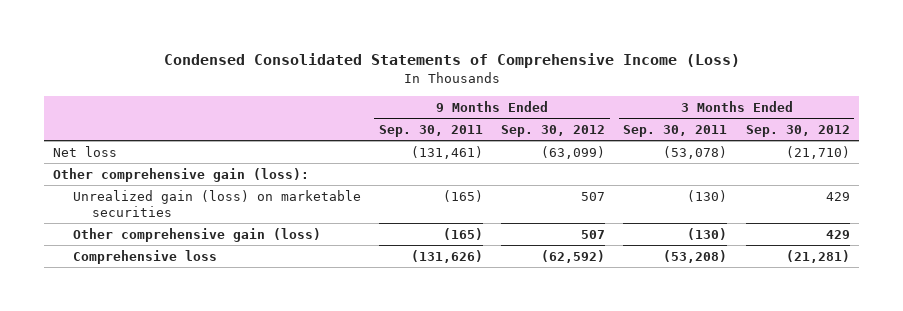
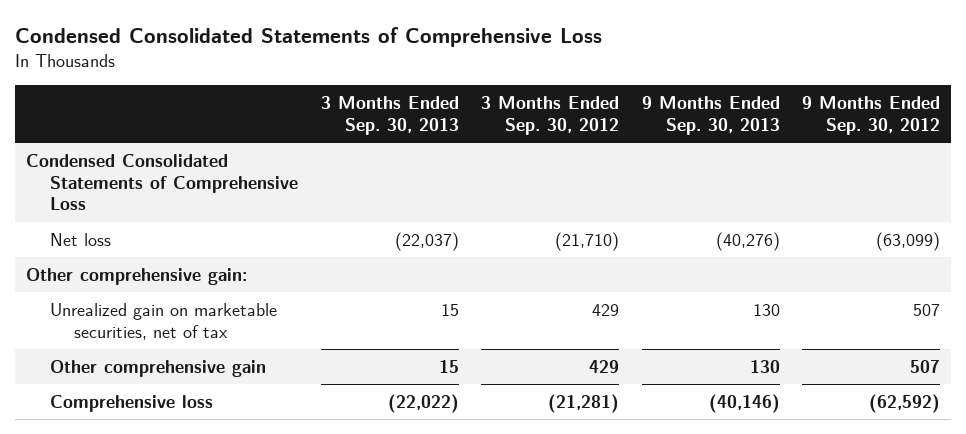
[163,52,740,68] Condensed Consolidated Statements of Comprehensive Income (Loss) -> [14,26,602,47] Condensed Consolidated Statements of Comprehensive Loss
[378,124,483,137] Sep. 30, 2011 -> none
[623,124,728,137] Sep. 30, 2011 -> none
none -> [320,96,459,135] 3 Months Ended Sep. 30, 2013
none -> [641,96,780,135] 9 Months Ended Sep. 30, 2013
none -> [26,153,299,211] Condensed Consolidated Statements of Comprehensive Loss
[53,167,310,182] Other comprehensive gain (loss): -> [26,267,248,285] Other comprehensive gain:
[72,189,361,218] Unrealized gain (loss) on marketable securities -> [50,302,278,340] Unrealized gain on marketable securities, net of tax
[72,227,321,242] Other comprehensive gain (loss) -> [50,359,267,377] Other comprehensive gain

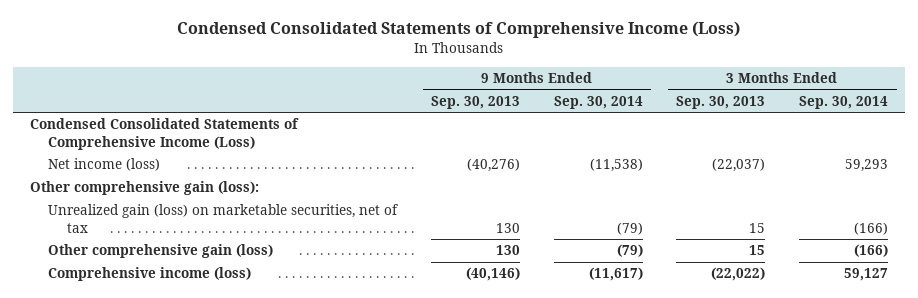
[14,26,602,47] Condensed Consolidated Statements of Comprehensive Loss -> [177,21,741,39] Condensed Consolidated Statements of Comprehensive Income (Loss)
[481,96,620,135] 3 Months Ended Sep. 30, 2012 -> none
[802,96,941,135] 9 Months Ended Sep. 30, 2012 -> none
none -> [553,95,643,109] Sep. 30, 2014
none -> [799,95,889,109] Sep. 30, 2014
[26,153,299,211] Condensed Consolidated Statements of Comprehensive Loss -> [29,118,299,150] Condensed Consolidated Statements of Comprehensive Income (Loss)
[50,232,112,246] Net loss -> [48,158,161,172] Net income (loss)
[26,267,248,285] Other comprehensive gain: -> [29,181,259,196] Other comprehensive gain (loss):
[50,302,278,340] Unrealized gain on marketable securities, net of tax -> [48,204,399,233] Unrealized gain (loss) on marketable securities, net of tax
[50,359,267,377] Other comprehensive gain -> [48,244,274,259] Other comprehensive gain (loss)
[50,394,214,412] Comprehensive loss -> [48,267,252,282] Comprehensive income (loss)

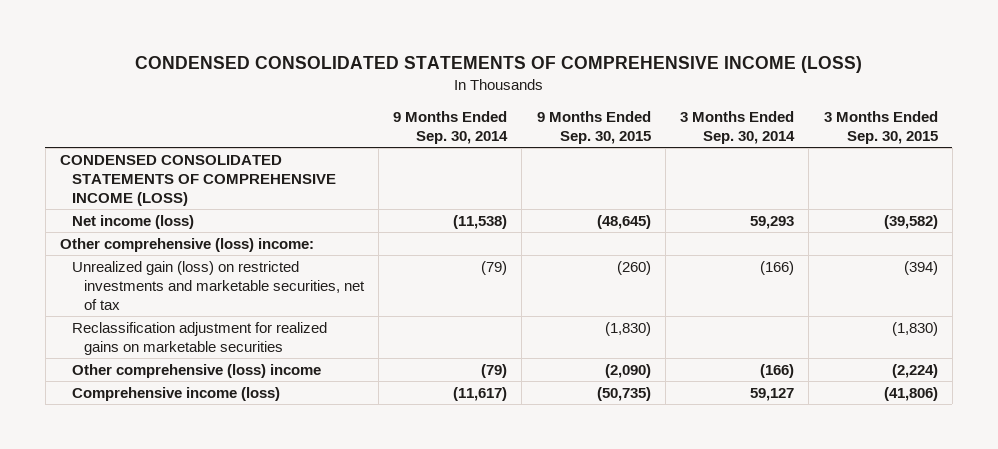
[177,21,741,39] Condensed Consolidated Statements of Comprehensive Income (Loss) -> [134,55,862,73] CONDENSED CONSOLIDATED STATEMENTS OF COMPREHENSIVE INCOME (LOSS)
[431,95,521,109] Sep. 30, 2013 -> none
[676,95,766,109] Sep. 30, 2013 -> none
none -> [536,110,651,144] 9 Months Ended Sep. 30, 2015
none -> [823,110,938,144] 3 Months Ended Sep. 30, 2015
[29,118,299,150] Condensed Consolidated Statements of Comprehensive Income (Loss) -> [60,154,336,206] CONDENSED CONSOLIDATED STATEMENTS OF COMPREHENSIVE INCOME (LOSS)
[29,181,259,196] Other comprehensive gain (loss): -> [60,237,315,252] Other comprehensive (loss) income:
[48,204,399,233] Unrealized gain (loss) on marketable securities, net of tax -> [71,260,365,310] Unrealized gain (loss) on restricted investments and marketable securities, net of tax
none -> [71,321,327,355] Reclassification adjustment for realized gains on marketable securities
[48,244,274,259] Other comprehensive gain (loss) -> [71,363,321,378] Other comprehensive (loss) income

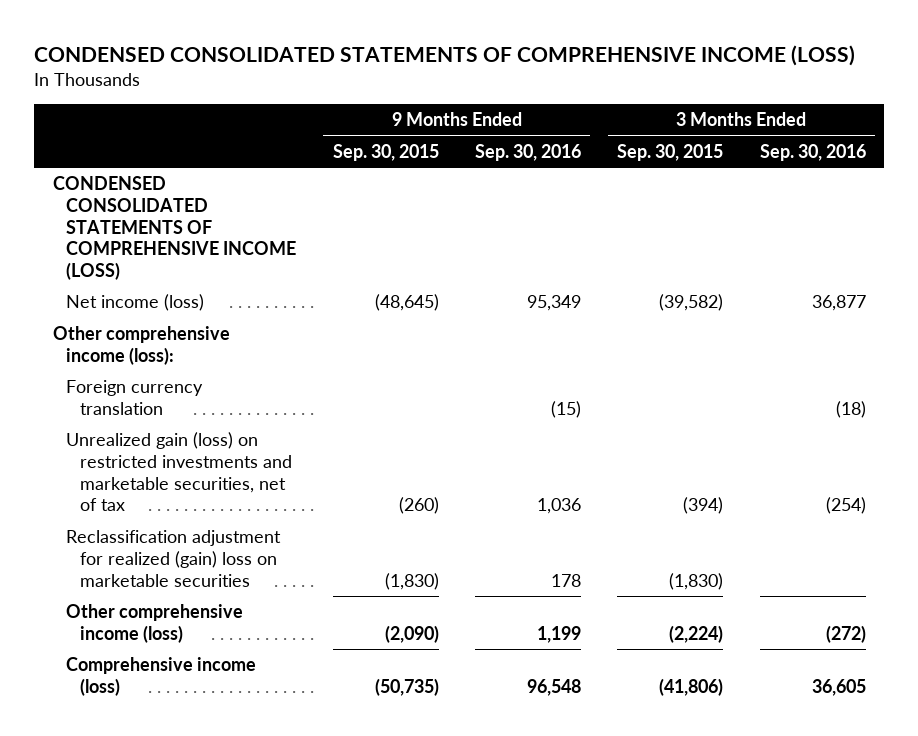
[393,110,509,144] 9 Months Ended Sep. 30, 2014 -> none
[680,110,796,144] 3 Months Ended Sep. 30, 2014 -> none
none -> [474,144,581,162] Sep. 30, 2016
none -> [759,144,866,162] Sep. 30, 2016
[60,237,315,252] Other comprehensive (loss) income: -> [52,326,230,365] Other comprehensive income (loss):
none -> [66,380,204,415] Foreign currency translation
[71,321,327,355] Reclassification adjustment for realized gains on marketable securities -> [66,530,282,587] Reclassification adjustment for realized (gain) loss on marketable securities
[71,363,321,378] Other comprehensive (loss) income -> [66,604,244,643] Other comprehensive income (loss)

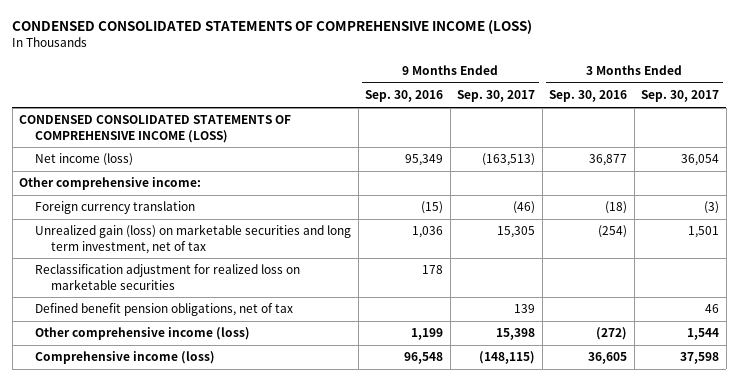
[332,144,439,162] Sep. 30, 2015 -> none
[617,144,724,162] Sep. 30, 2015 -> none
none -> [457,90,536,103] Sep. 30, 2017
none -> [641,90,720,103] Sep. 30, 2017
[52,326,230,365] Other comprehensive income (loss): -> [19,177,202,191] Other comprehensive income:
[66,432,292,512] Unrealized gain (loss) on restricted investments and marketable securities, net of tax -> [35,224,352,254] Unrealized gain (loss) on marketable securities and long term investment, net of tax
[66,530,282,587] Reclassification adjustment for realized (gain) loss on marketable securities -> [35,264,301,290] Reclassification adjustment for realized loss on marketable securities
none -> [35,303,294,317] Defined benefit pension obligations, net of tax

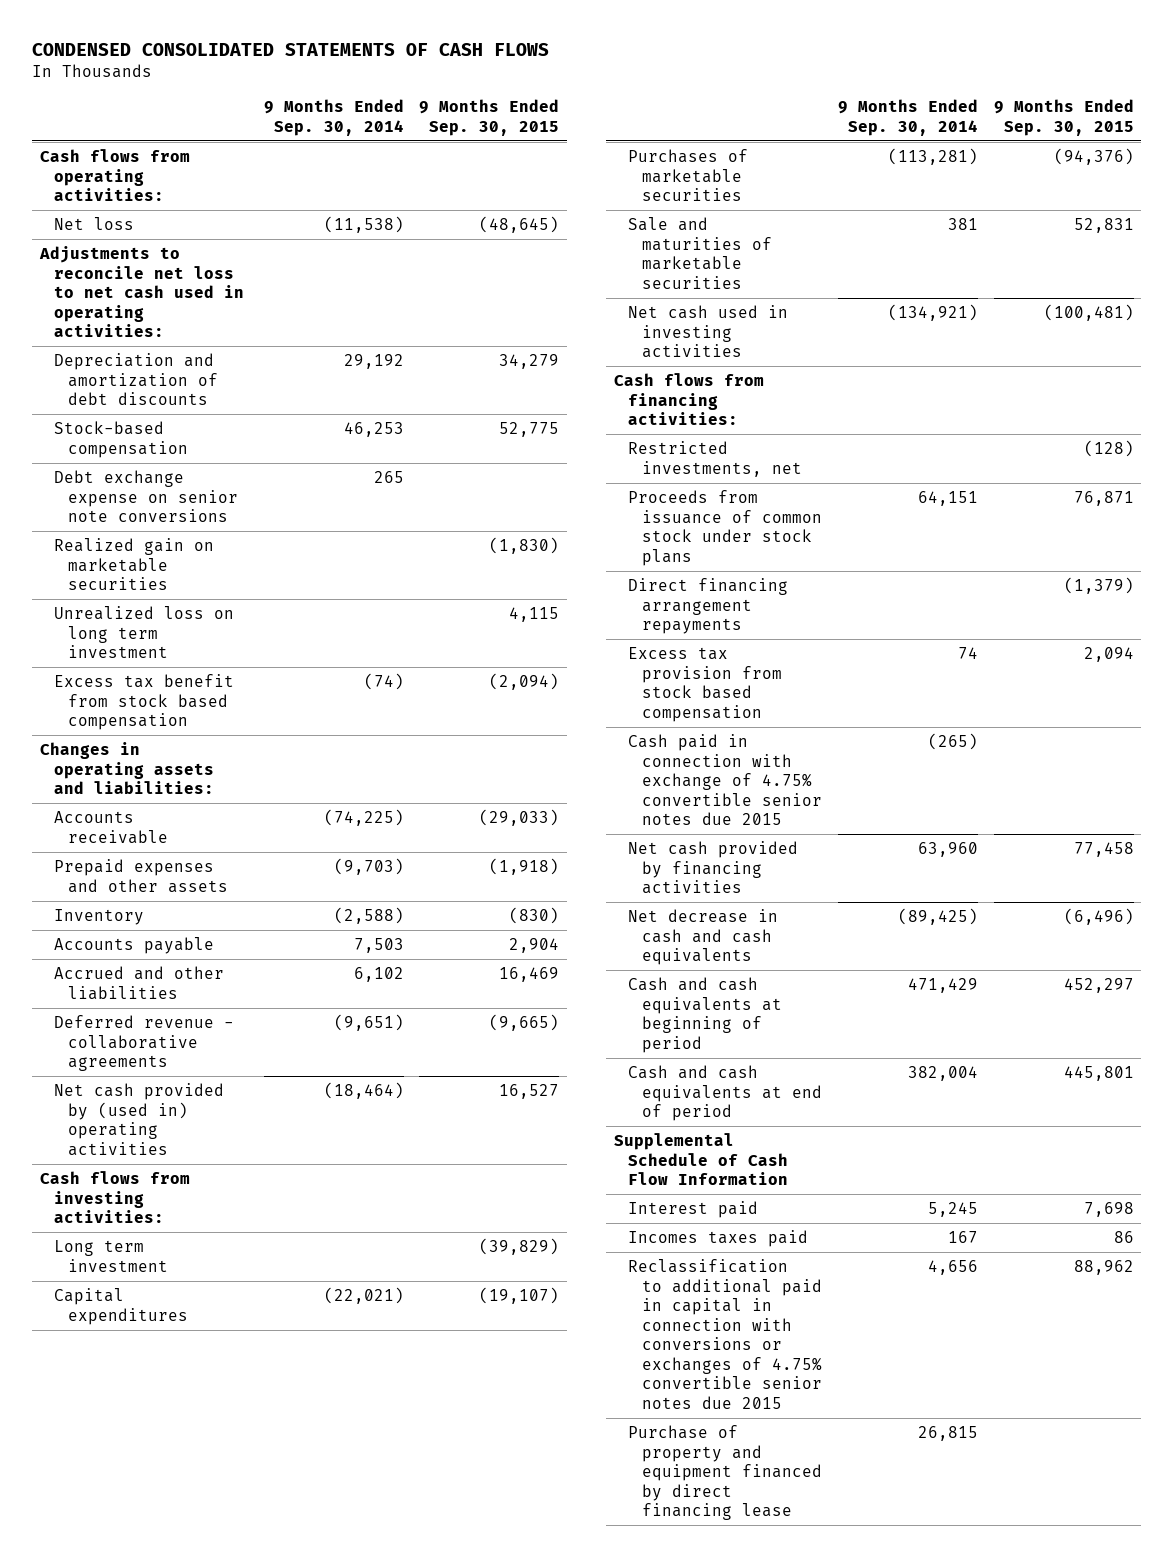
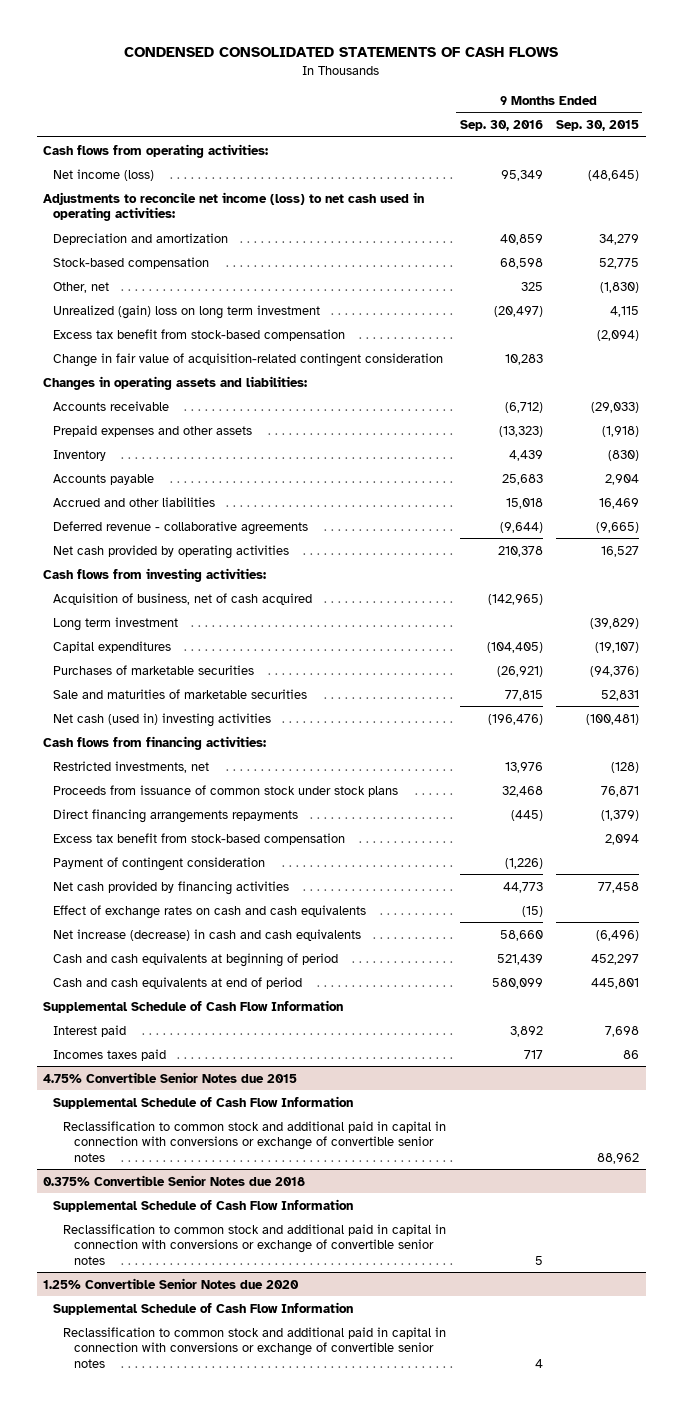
[263,99,404,136] 9 Months Ended Sep. 30, 2014 -> none
none -> [459,119,543,131] Sep. 30, 2016
[53,217,134,231] Net loss -> [53,168,155,181] Net income (loss)
[38,246,244,338] Adjustments to reconcile net loss to net cash used in operating activities: -> [43,191,425,222] Adjustments to reconcile net income (loss) to net cash used in operating activities:
[53,353,218,406] Depreciation and amortization of debt discounts -> [53,232,229,245] Depreciation and amortization
[53,470,238,523] Debt exchange expense on senior note conversions -> none
[53,538,214,591] Realized gain on marketable securities -> [53,281,110,293] Other, net
[53,606,234,659] Unrealized loss on long term investment -> [53,304,321,319] Unrealized (gain) loss on long term investment
[53,674,234,731] Excess tax benefit from stock based compensation -> [53,328,346,341] Excess tax benefit from stock-based compensation
none -> [53,352,444,367] Change in fair value of acquisition-related contingent consideration
[53,1083,224,1156] Net cash provided by (used in) operating activities -> [53,544,290,559] Net cash provided by operating activities
none -> [53,592,313,605] Acquisition of business, net of cash acquired
[627,305,788,359] Net cash used in investing activities -> [53,712,272,727] Net cash (used in) investing activities
[627,734,822,826] Cash paid in connection with exchange of 4.75% convertible senior notes due 2015 -> none
[627,578,788,635] Direct financing arrangement repayments -> [53,808,299,823] Direct financing arrangements repayments
[627,647,782,722] Excess tax provision from stock based compensation -> [53,832,346,845] Excess tax benefit from stock-based compensation
none -> [53,856,266,871] Payment of contingent consideration
none -> [53,904,367,919] Effect of exchange rates on cash and cash equivalents
[627,909,778,966] Net decrease in cash and cash equivalents -> [53,928,362,941] Net increase (decrease) in cash and cash equivalents
[627,1425,822,1521] Purchase of property and equipment financed by direct financing lease -> none
none -> [43,1071,298,1083] 4.75% Convertible Senior Notes due 2015
none -> [53,1095,354,1109] Supplemental Schedule of Cash Flow Information
[627,1259,822,1409] Reclassification to additional paid in capital in connection with conversions or exchanges of 4.75% convertible senior notes due 2015 -> [63,1120,447,1162] Reclassification to common stock and additional paid in capital in connection with conversions or exchange of convertible senior notes
none -> [43,1174,306,1186] 0.375% Convertible Senior Notes due 2018
none -> [53,1198,354,1212] Supplemental Schedule of Cash Flow Information
none -> [63,1223,447,1265] Reclassification to common stock and additional paid in capital in connection with conversions or exchange of convertible senior notes
none -> [43,1277,300,1289] 1.25% Convertible Senior Notes due 2020
none -> [53,1301,354,1315] Supplemental Schedule of Cash Flow Information
none -> [63,1326,447,1368] Reclassification to common stock and additional paid in capital in connection with conversions or exchange of convertible senior notes

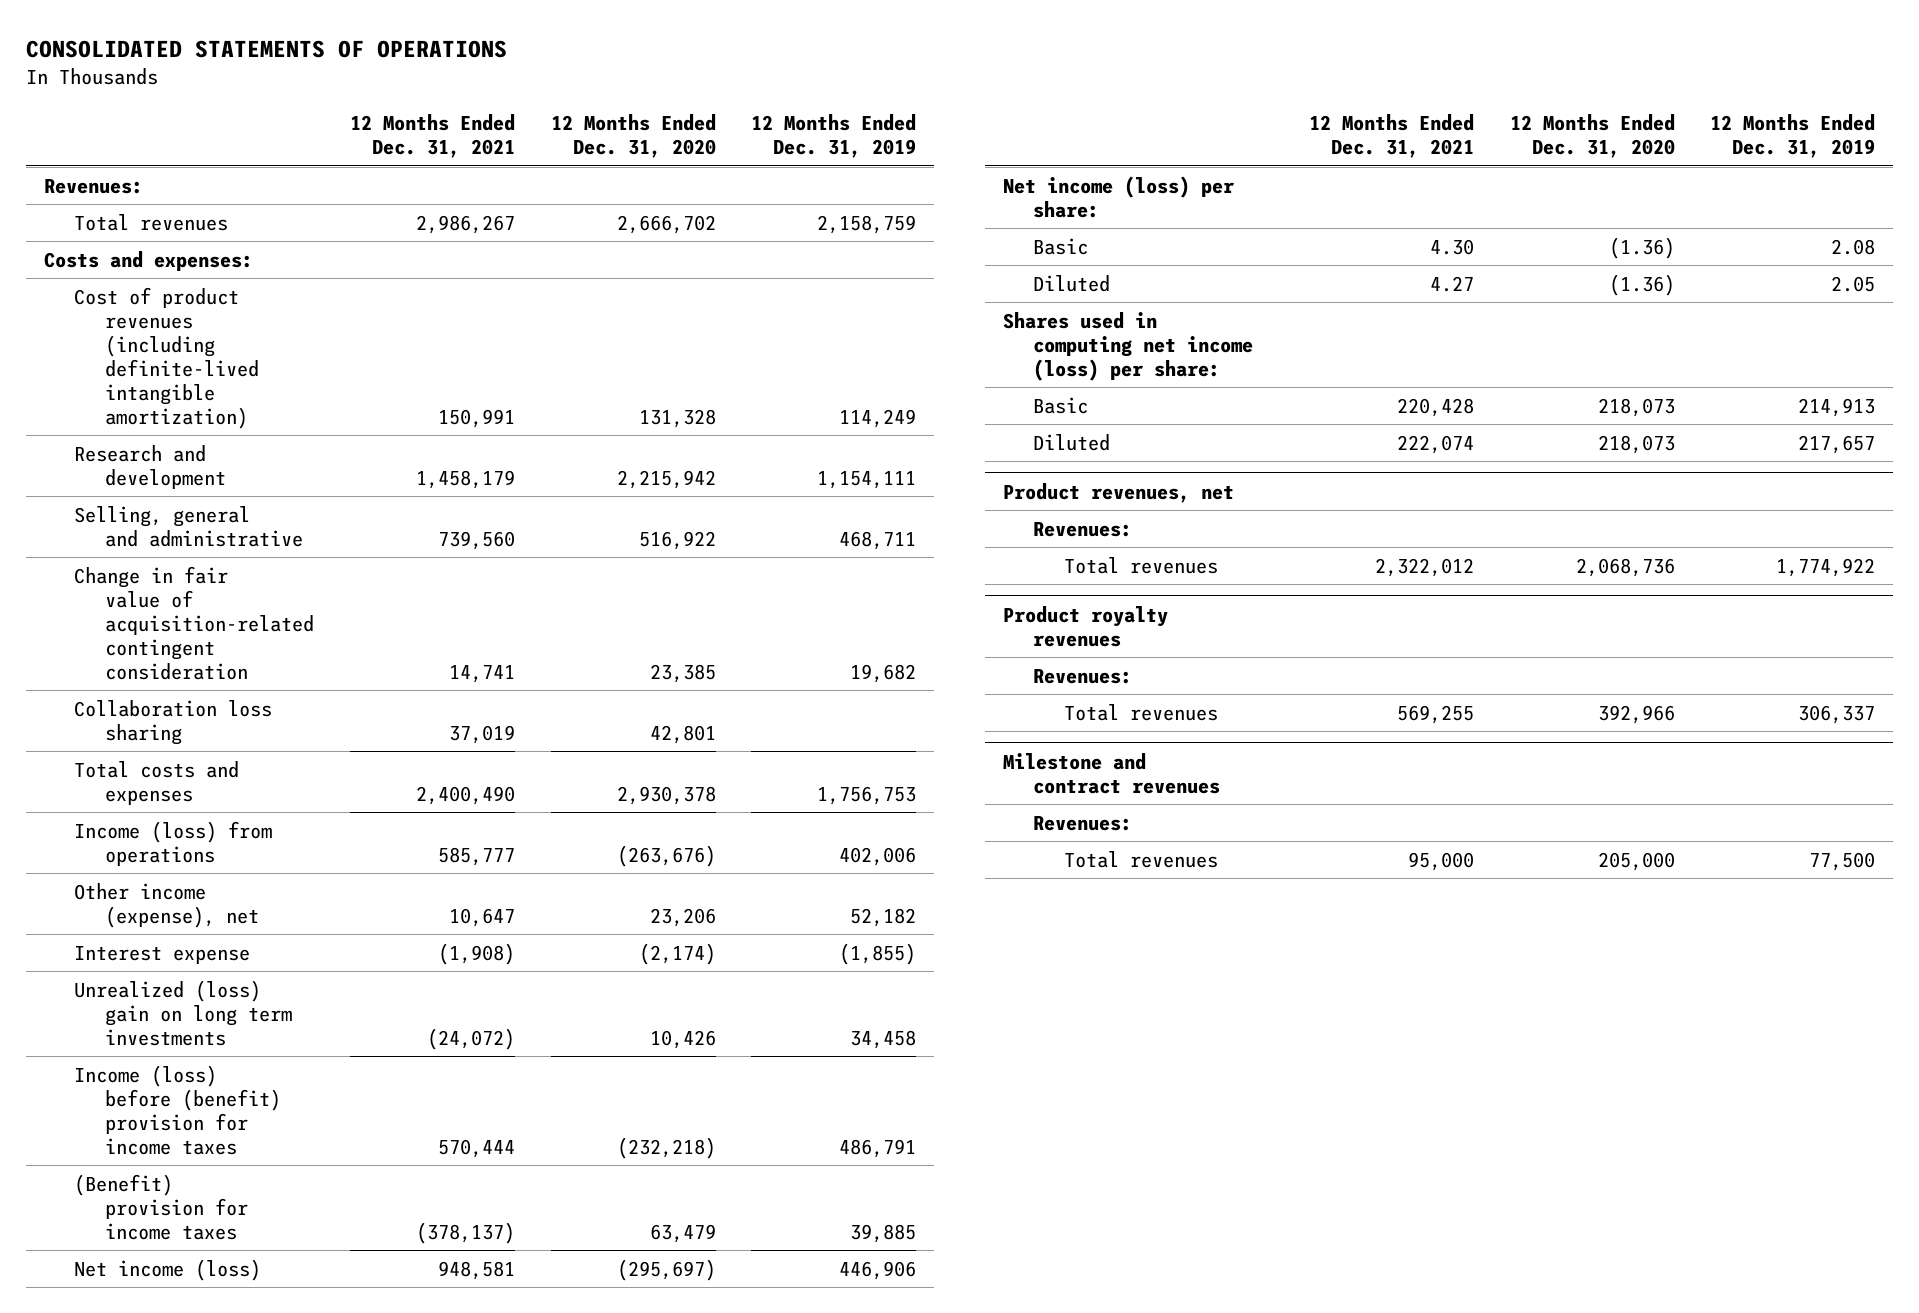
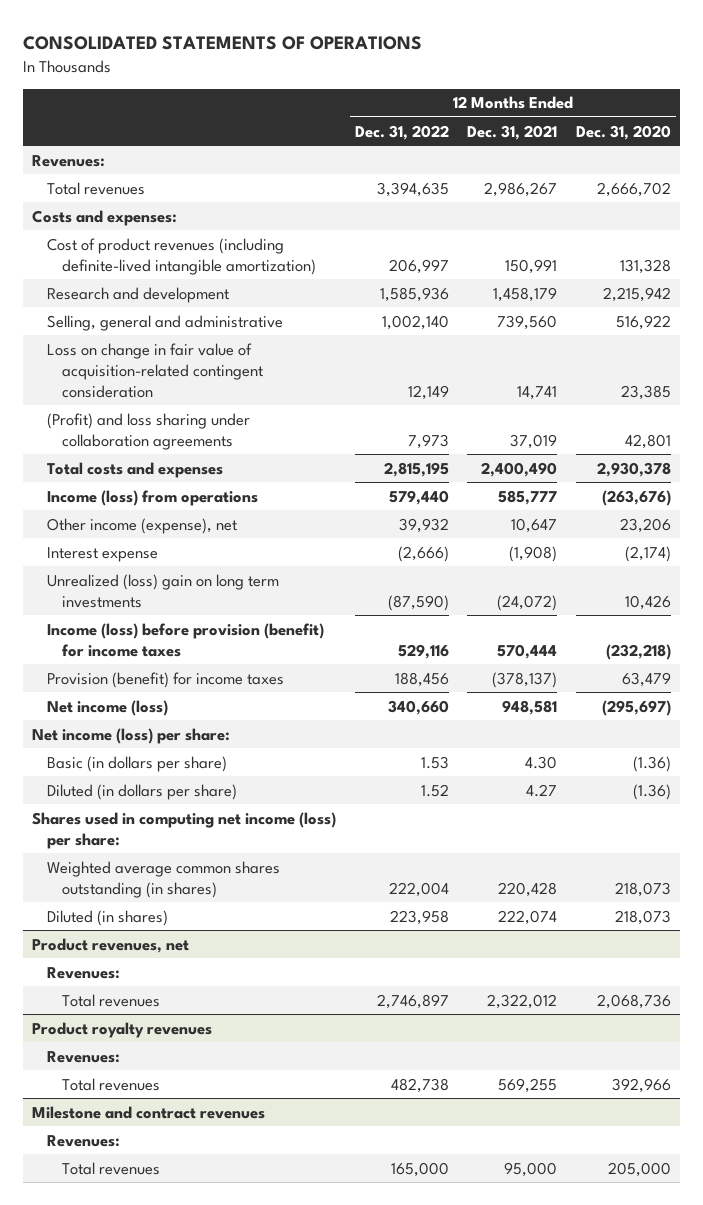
[751,114,917,159] 12 Months Ended Dec. 31, 2019 -> none
none -> [354,124,449,140] Dec. 31, 2022
[74,565,315,680] Change in fair value of acquisition-related contingent consideration -> [47,342,263,398] Loss on change in fair value of acquisition-related contingent consideration
[74,699,273,745] Collaboration loss sharing -> [47,412,251,450] (Profit) and loss sharing under collaboration agreements
[74,1064,282,1155] Income (loss) before (benefit) provision for income taxes -> [47,622,325,657] Income (loss) before provision (benefit) for income taxes
[74,1173,249,1240] (Benefit) provision for income taxes -> [47,671,285,688] Provision (benefit) for income taxes
[1033,237,1089,255] Basic -> [47,755,228,772] Basic (in dollars per share)
[1033,274,1111,292] Diluted -> [47,783,238,800] Diluted (in dollars per share)
[1033,396,1089,414] Basic -> [47,860,281,898] Weighted average common shares outstanding (in shares)
[1033,433,1111,451] Diluted -> [47,909,169,926] Diluted (in shares)

